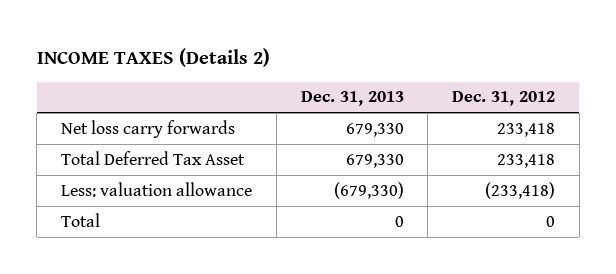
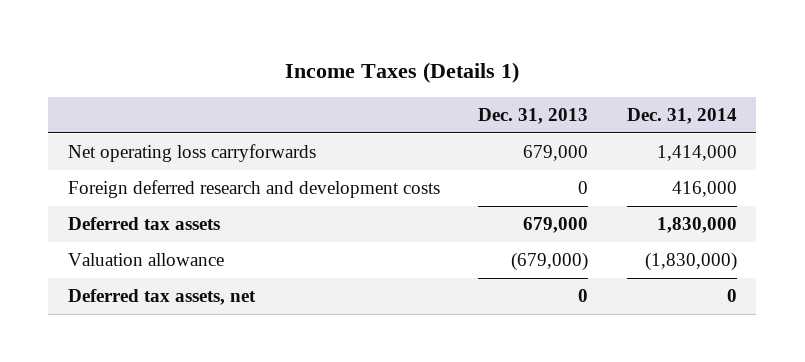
[36,48,270,68] INCOME TAXES (Details 2) -> [285,61,520,83] Income Taxes (Details 1)
[452,91,556,107] Dec. 31, 2012 -> none
none -> [627,108,738,125] Dec. 31, 2014
[61,119,236,138] Net loss carry forwards -> [67,144,316,163] Net operating loss carryforwards
[345,122,404,137] 679,330 -> [523,145,589,162] 679,000
none -> [67,180,440,199] Foreign deferred research and development costs
[61,150,246,165] Total Deferred Tax Asset -> [67,217,220,231] Deferred tax assets
[345,153,404,168] 679,330 -> [523,217,589,234] 679,000
[61,181,253,197] Less: valuation allowance -> [67,253,224,267] Valuation allowance
[333,181,404,199] (679,330) -> [511,252,589,272] (679,000)
[61,212,101,227] Total -> [67,289,256,306] Deferred tax assets, net

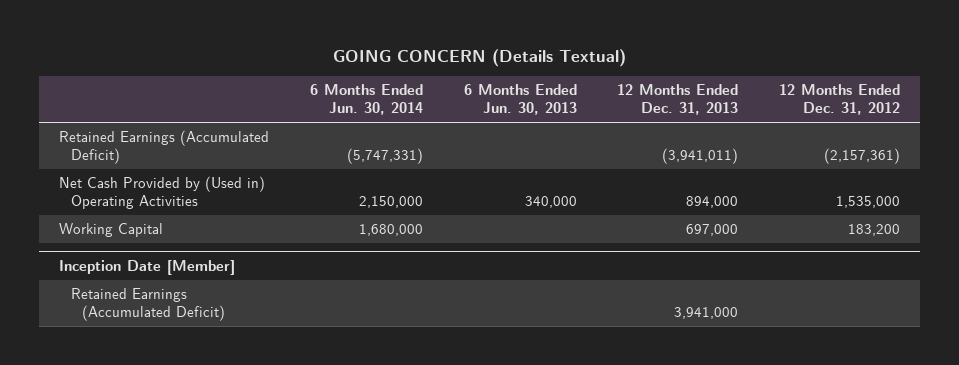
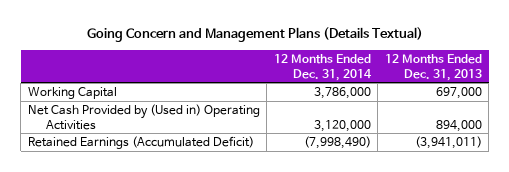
[332,48,626,67] GOING CONCERN (Details Textual) -> [86,27,423,43] Going Concern and Management Plans (Details Textual)
[310,84,424,116] 6 Months Ended Jun. 30, 2014 -> none
[463,84,577,116] 6 Months Ended Jun. 30, 2013 -> none
[778,84,900,116] 12 Months Ended Dec. 31, 2012 -> none
none -> [273,54,372,81] 12 Months Ended Dec. 31, 2014
[59,260,236,276] Inception Date [Member] -> none
[70,288,225,321] Retained Earnings (Accumulated Deficit) -> none
[59,176,266,209] Net Cash Provided by (Used in) Operating Activities -> [27,104,260,130] Net Cash Provided by (Used in) Operating Activities
[59,130,270,164] Retained Earnings (Accumulated Deficit) -> [27,136,254,150] Retained Earnings (Accumulated Deficit)

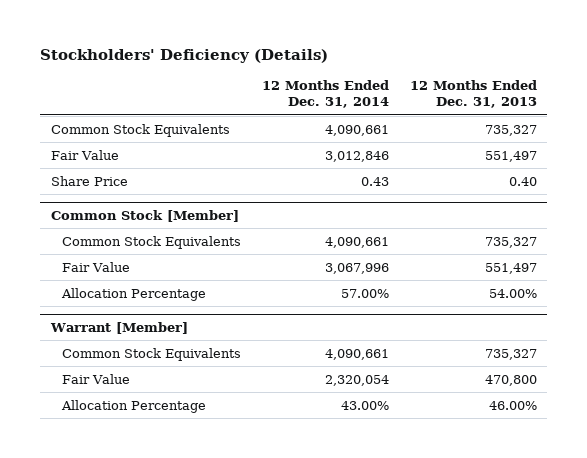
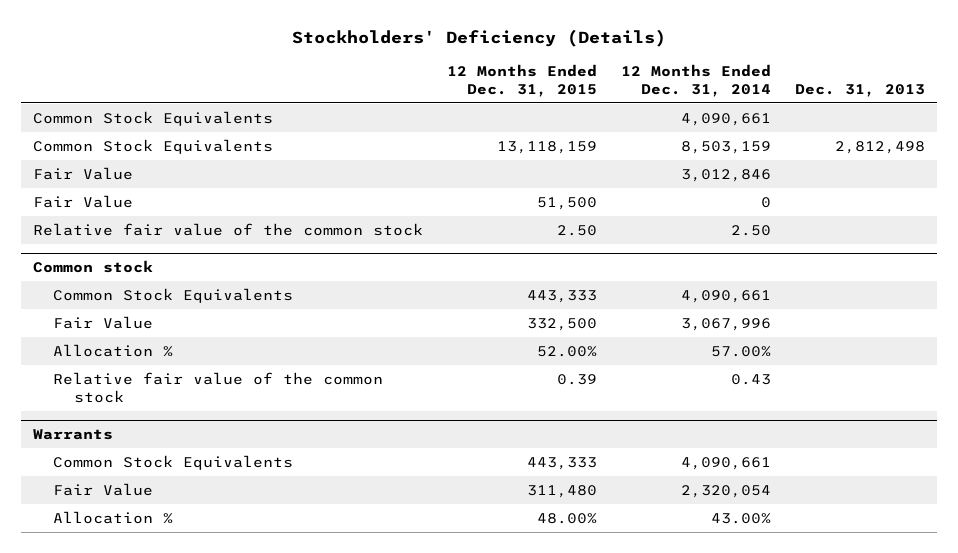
[409,79,537,109] 12 Months Ended Dec. 31, 2013 -> none
none -> [446,63,597,97] 12 Months Ended Dec. 31, 2015
none -> [795,83,926,97] Dec. 31, 2013
none -> [32,138,273,154] Common Stock Equivalents
[50,175,128,186] Share Price -> none
none -> [32,194,133,208] Fair Value
none -> [32,222,423,236] Relative fair value of the common stock
[50,209,239,222] Common Stock [Member] -> [32,260,153,274] Common stock
[60,287,206,301] Allocation Percentage -> [53,343,174,357] Allocation %
none -> [53,371,384,404] Relative fair value of the common stock
[49,321,188,334] Warrant [Member] -> [32,429,113,441] Warrants
[60,399,206,413] Allocation Percentage -> [53,510,174,524] Allocation %

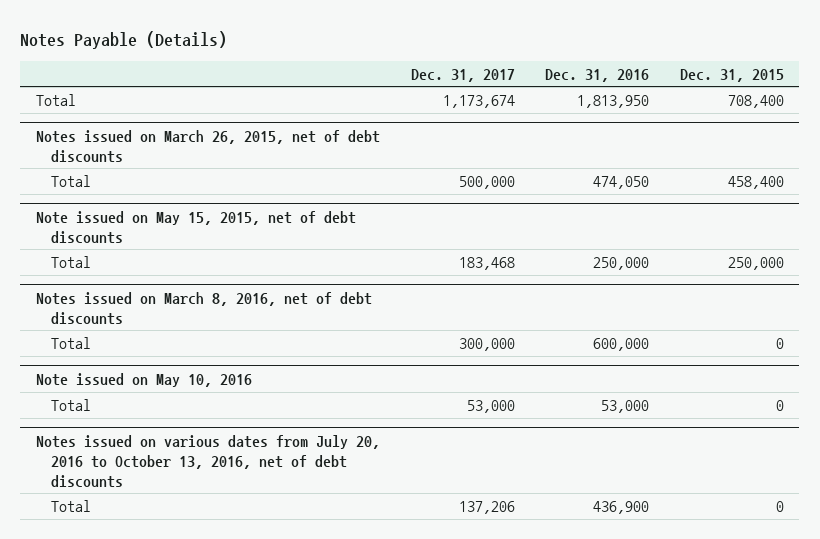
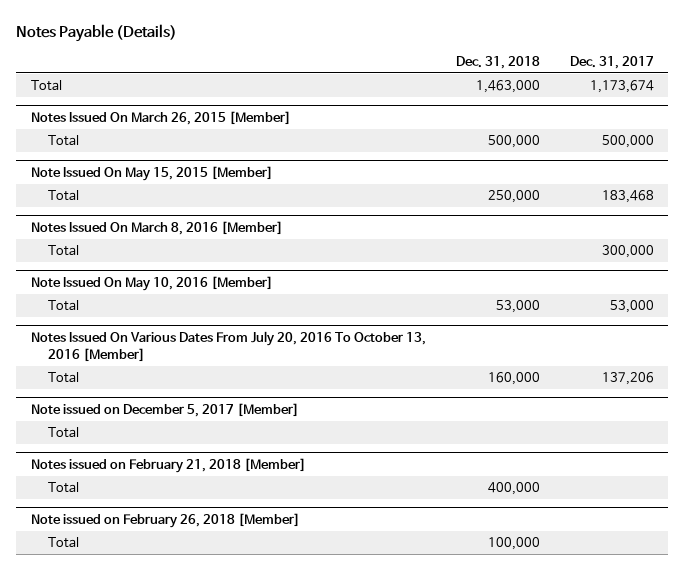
[545,68,650,82] Dec. 31, 2016 -> none
[680,68,785,82] Dec. 31, 2015 -> none
none -> [455,55,540,69] Dec. 31, 2018
[35,129,380,163] Notes issued on March 26, 2015, net of debt discounts -> [31,110,292,125] Notes Issued On March 26, 2015 [Member]
[35,210,356,244] Note issued on May 15, 2015, net of debt discounts -> [31,165,274,181] Note Issued On May 15, 2015 [Member]
[35,291,372,325] Notes issued on March 8, 2016, net of debt discounts -> [31,220,284,235] Notes Issued On March 8, 2016 [Member]
[35,372,252,387] Note issued on May 10, 2016 -> [31,275,274,291] Note Issued On May 10, 2016 [Member]
[35,434,380,488] Notes issued on various dates from July 20, 2016 to October 13, 2016, net of debt discounts -> [31,330,427,362] Notes Issued On Various Dates From July 20, 2016 To October 13, 2016 [Member]
none -> [31,402,300,417] Note issued on December 5, 2017 [Member]
none -> [48,427,80,439] Total
none -> [31,457,307,473] Notes issued on February 21, 2018 [Member]
none -> [48,482,80,494] Total
none -> [31,512,301,528] Note issued on February 26, 2018 [Member]
none -> [48,537,80,549] Total

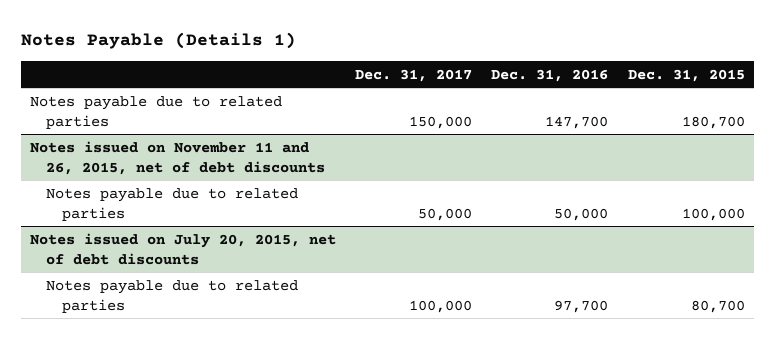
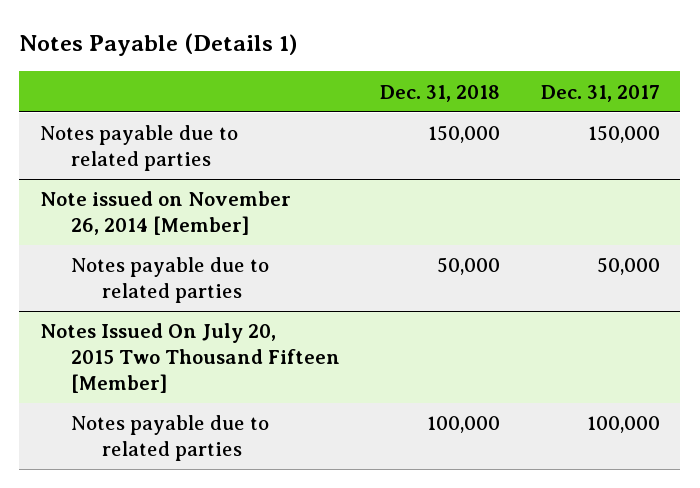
[491,68,609,82] Dec. 31, 2016 -> none
[627,68,745,82] Dec. 31, 2015 -> none
none -> [380,84,501,102] Dec. 31, 2018
[30,140,326,175] Notes issued on November 11 and 26, 2015, net of debt discounts -> none
none -> [39,191,291,235] Note issued on November 26, 2014 [Member]
[30,232,337,265] Notes issued on July 20, 2015, net of debt discounts -> [39,323,340,393] Notes Issued On July 20, 2015 Two Thousand Fifteen [Member]

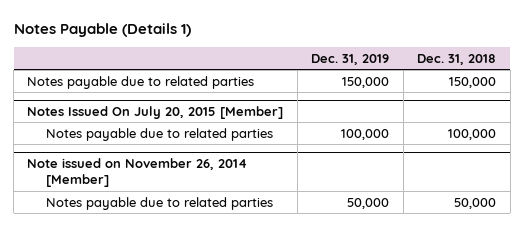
[540,84,660,102] Dec. 31, 2017 -> none
none -> [311,53,390,65] Dec. 31, 2019
none -> [27,105,284,119] Notes Issued On July 20, 2015 [Member]
none -> [45,127,273,141] Notes payable due to related parties
[39,323,340,393] Notes Issued On July 20, 2015 Two Thousand Fifteen [Member] -> none
[70,415,269,461] Notes payable due to related parties -> none

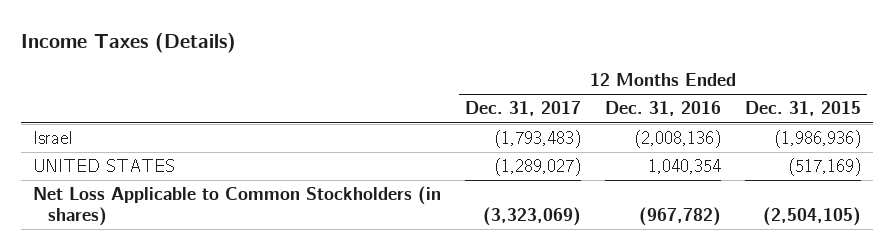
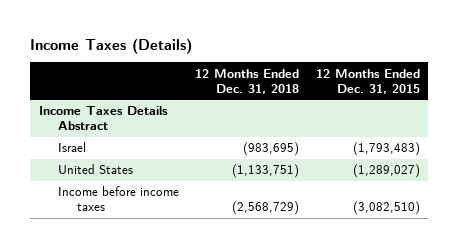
[465,101,582,117] Dec. 31, 2017 -> none
[605,101,722,117] Dec. 31, 2016 -> none
none -> [195,68,300,94] 12 Months Ended Dec. 31, 2018
[33,186,442,227] Net Loss Applicable to Common Stockholders (in shares) -> none
none -> [38,106,168,131] Income Taxes Details Abstract
[774,130,862,149] (1,986,936) -> [353,142,421,157] (1,793,483)
[33,159,176,173] UNITED STATES -> [57,164,133,175] United States
[788,158,862,177] (517,169) -> [353,164,421,179] (1,289,027)
none -> [57,186,179,212] Income before income taxes

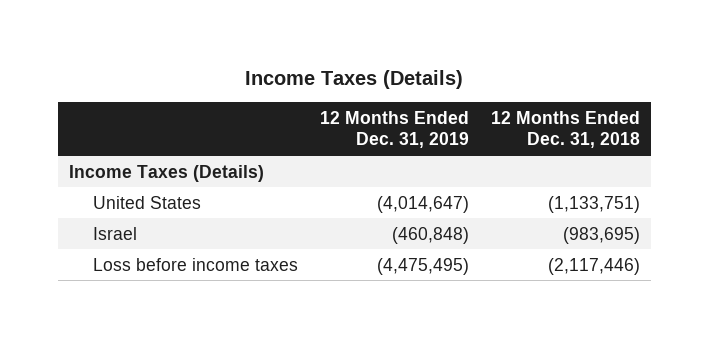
[316,68,421,94] 12 Months Ended Dec. 31, 2015 -> none
none -> [320,110,470,149] 12 Months Ended Dec. 31, 2019
[38,106,168,131] Income Taxes Details Abstract -> [68,164,264,182] Income Taxes (Details)
[57,142,86,153] Israel -> [93,226,138,240] Israel
[57,186,179,212] Income before income taxes -> [93,257,299,271] Loss before income taxes
[232,201,300,216] (2,568,729) -> [547,257,640,275] (2,117,446)

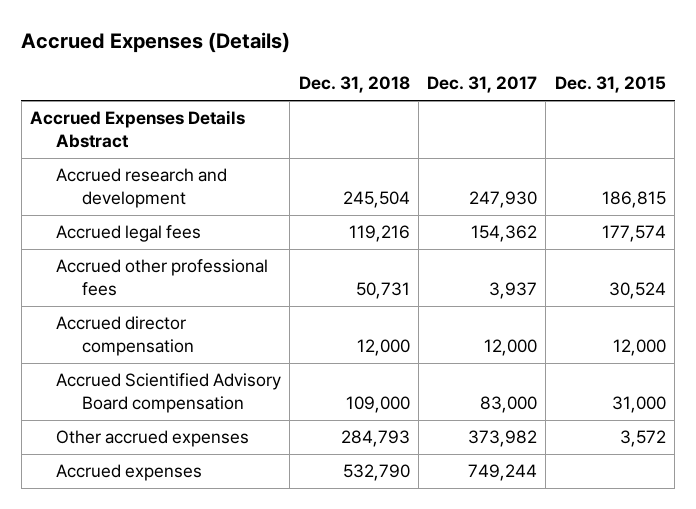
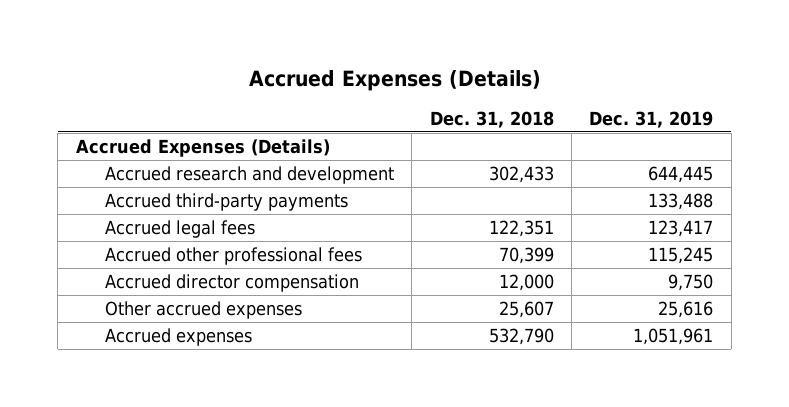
[427,76,538,94] Dec. 31, 2017 -> none
[554,76,666,94] Dec. 31, 2015 -> none
none -> [589,110,714,128] Dec. 31, 2019
[29,110,245,148] Accrued Expenses Details Abstract -> [75,139,330,158] Accrued Expenses (Details)
[342,190,410,208] 245,504 -> [488,166,554,184] 302,433
none -> [104,193,348,212] Accrued third-party payments
[348,225,410,243] 119,216 -> [488,220,554,238] 122,351
[355,281,410,299] 50,731 -> [498,247,554,265] 70,399
[55,373,281,413] Accrued Scientified Advisory Board compensation -> none
[340,430,410,448] 284,793 -> [498,301,554,319] 25,607

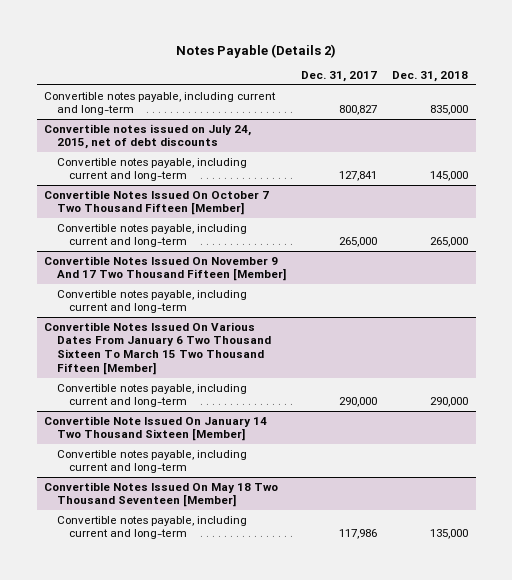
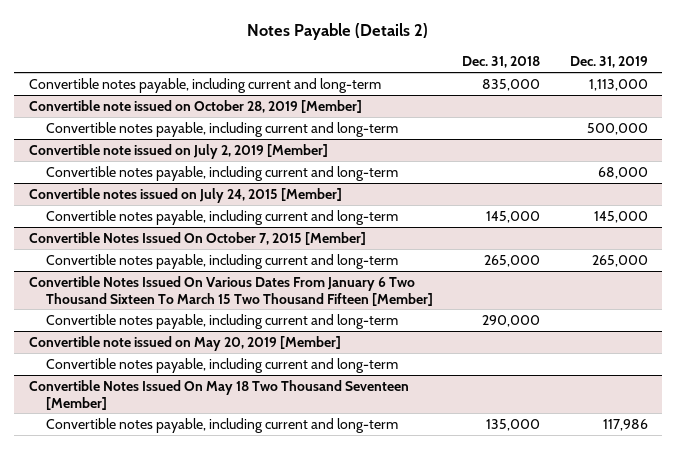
[300,71,377,83] Dec. 31, 2017 -> none
none -> [569,56,648,69] Dec. 31, 2019
none -> [28,99,362,113] Convertible note issued on October 28, 2019 [Member]
none -> [45,121,398,137] Convertible notes payable, including current and long-term
none -> [28,143,328,159] Convertible note issued on July 2, 2019 [Member]
none -> [45,165,398,181] Convertible notes payable, including current and long-term
[44,123,252,150] Convertible notes issued on July 24, 2015, net of debt discounts -> [28,187,342,203] Convertible notes issued on July 24, 2015 [Member]
[44,189,270,216] Convertible Notes Issued On October 7 Two Thousand Fifteen [Member] -> [28,231,366,245] Convertible Notes Issued On October 7, 2015 [Member]
[44,255,286,282] Convertible Notes Issued On November 9 And 17 Two Thousand Fifteen [Member] -> none
[56,289,247,314] Convertible notes payable, including current and long-term -> none
[44,415,268,442] Convertible Note Issued On January 14 Two Thousand Sixteen [Member] -> none
none -> [28,335,341,351] Convertible note issued on May 20, 2019 [Member]

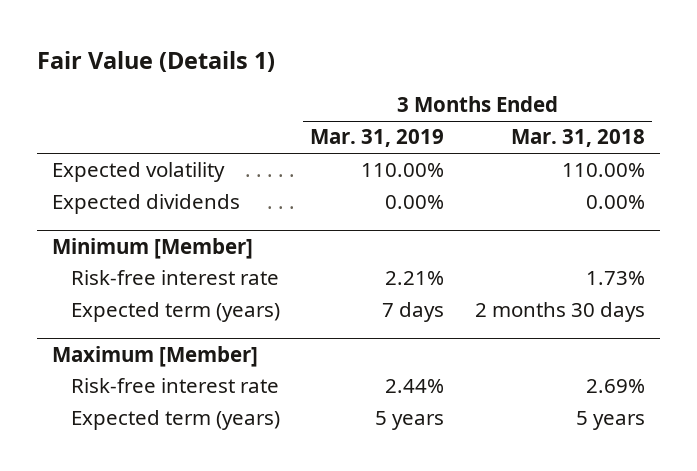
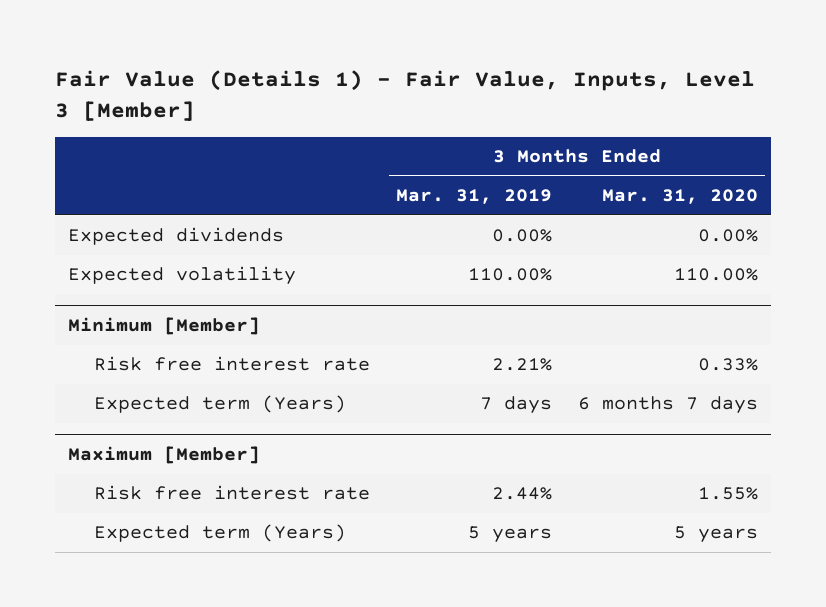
[37,50,276,72] Fair Value (Details 1) -> [55,70,756,122] Fair Value (Details 1) - Fair Value, Inputs, Level 3 [Member]
[510,129,645,148] Mar. 31, 2018 -> none
none -> [602,189,759,205] Mar. 31, 2020
[52,162,226,183] Expected volatility -> [68,266,297,286] Expected volatility
[71,270,280,286] Risk-free interest rate -> [93,356,370,372] Risk free interest rate
[71,302,281,323] Expected term (years) -> [93,395,346,414] Expected term (Years)
[71,378,280,394] Risk-free interest rate -> [93,485,370,501] Risk free interest rate
[71,410,281,431] Expected term (years) -> [93,524,346,543] Expected term (Years)

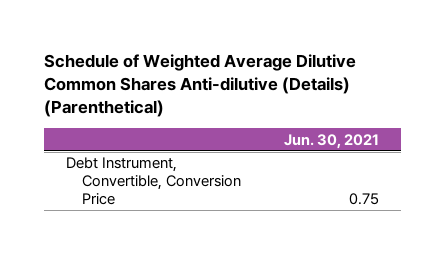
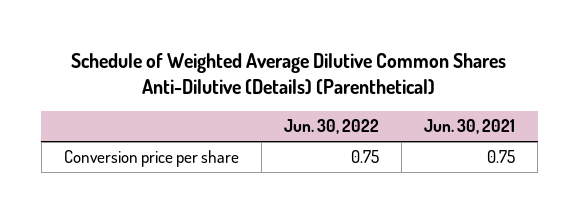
[44,54,357,118] Schedule of Weighted Average Dilutive Common Shares Anti-dilutive (Details) (Parenthetical) -> [71,52,507,96] Schedule of Weighted Average Dilutive Common Shares Anti-Dilutive (Details) (Parenthetical)
none -> [283,119,379,135] Jun. 30, 2022
[65,157,241,206] Debt Instrument, Convertible, Conversion Price -> [63,150,239,168] Conversion price per share

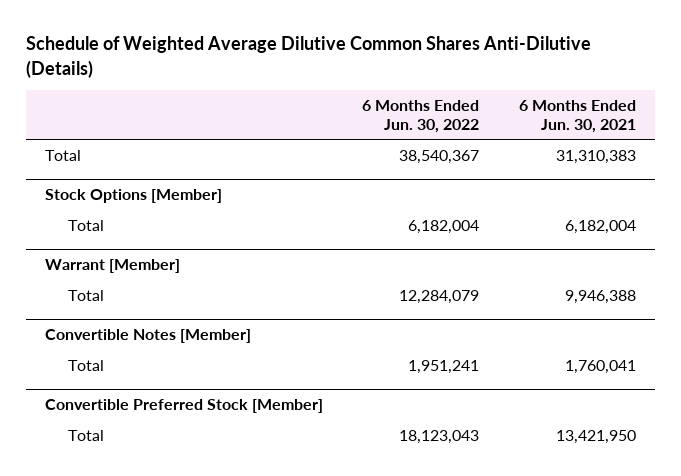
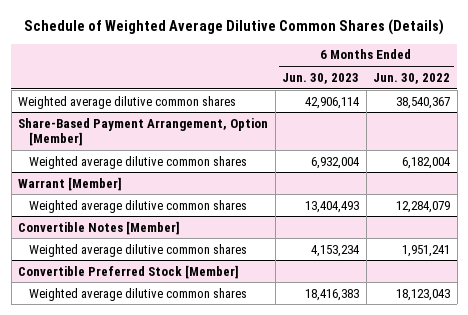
[25,36,591,78] Schedule of Weighted Average Dilutive Common Shares Anti-Dilutive (Details) -> [24,18,445,35] Schedule of Weighted Average Dilutive Common Shares (Details)
[518,100,636,133] 6 Months Ended Jun. 30, 2021 -> none
none -> [282,72,360,84] Jun. 30, 2023
[45,189,223,204] Stock Options [Member] -> none
[45,149,82,161] Total -> [18,95,237,109] Weighted average dilutive common shares
none -> [18,117,269,147] Share-Based Payment Arrangement, Option [Member]
[67,219,104,231] Total -> [29,155,248,169] Weighted average dilutive common shares
[67,289,104,301] Total -> [29,199,248,213] Weighted average dilutive common shares
[67,359,104,371] Total -> [29,243,248,257] Weighted average dilutive common shares
[67,429,104,441] Total -> [29,287,248,301] Weighted average dilutive common shares

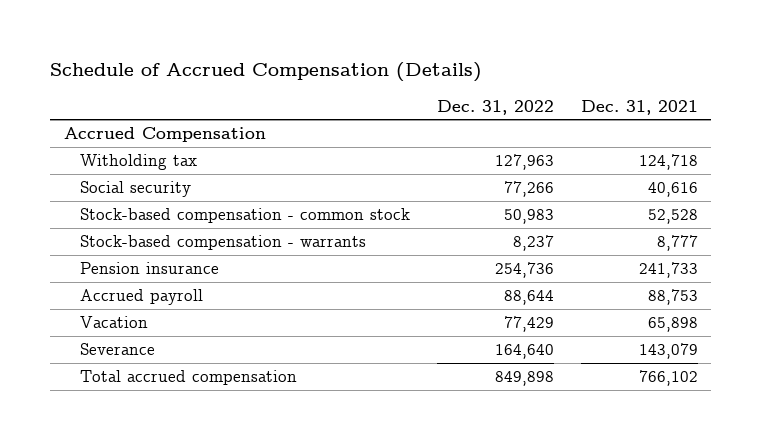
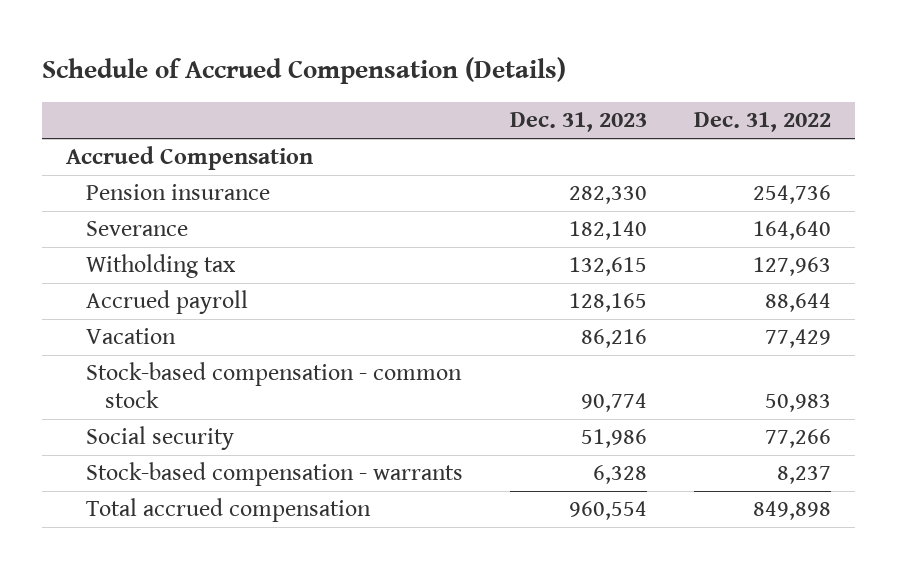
[580,99,698,115] Dec. 31, 2021 -> none
none -> [509,112,647,133] Dec. 31, 2023
[79,343,155,356] Severance -> [85,221,188,237] Severance
[79,154,197,171] Witholding tax -> [85,254,236,279] Witholding tax
[79,208,410,224] Stock-based compensation - common stock -> [85,362,462,408] Stock-based compensation - common stock
[79,181,191,198] Social security -> [85,426,234,451] Social security
[79,235,366,251] Stock-based compensation - warrants -> [85,462,463,487] Stock-based compensation - warrants

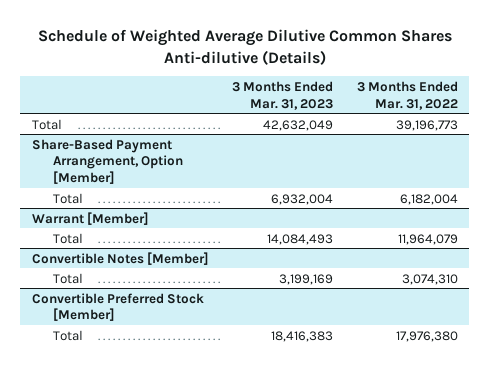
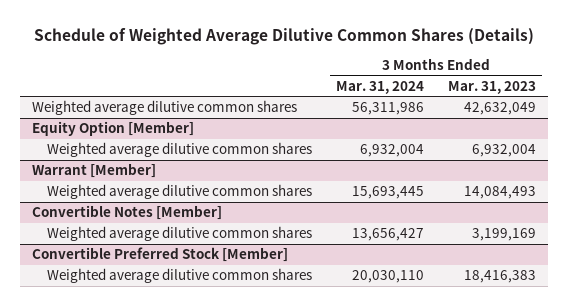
[37,29,452,65] Schedule of Weighted Average Dilutive Common Shares Anti-dilutive (Details) -> [33,28,534,46] Schedule of Weighted Average Dilutive Common Shares (Details)
[356,80,458,110] 3 Months Ended Mar. 31, 2022 -> none
none -> [336,80,425,94] Mar. 31, 2024
[31,138,184,184] Share-Based Payment Arrangement, Option [Member] -> none
[31,118,62,130] Total -> [31,100,297,116] Weighted average dilutive common shares
none -> [31,121,194,137] Equity Option [Member]
[53,192,84,204] Total -> [47,142,313,158] Weighted average dilutive common shares
[53,232,84,244] Total -> [47,184,313,200] Weighted average dilutive common shares
[53,272,84,284] Total -> [47,226,313,242] Weighted average dilutive common shares
[53,329,84,341] Total -> [47,268,313,284] Weighted average dilutive common shares

